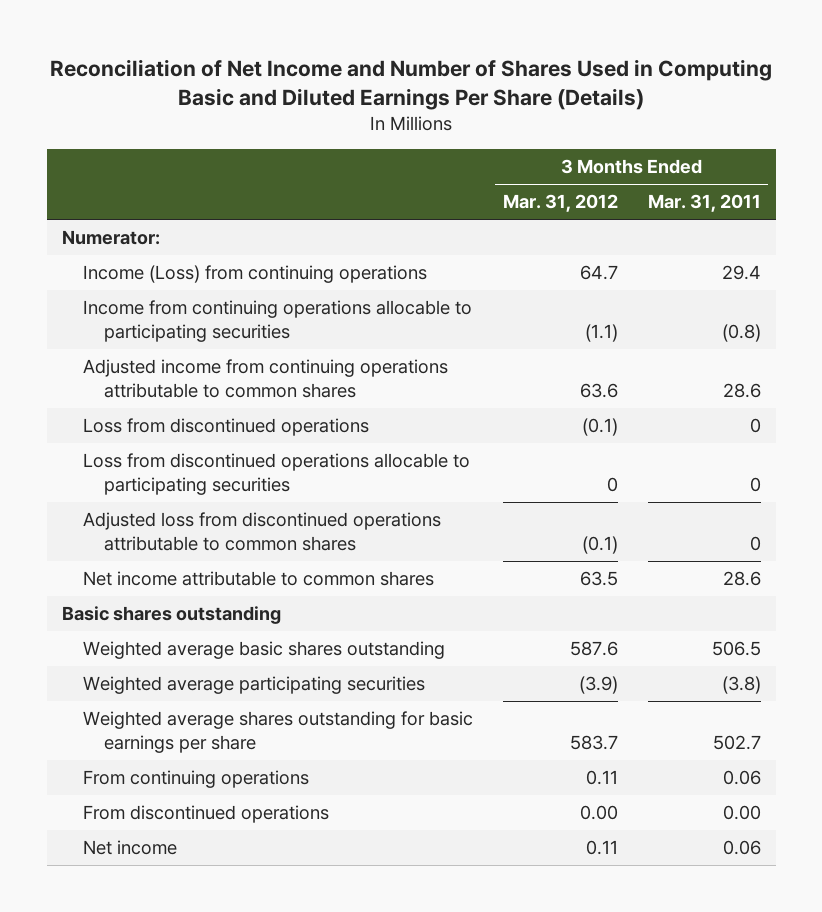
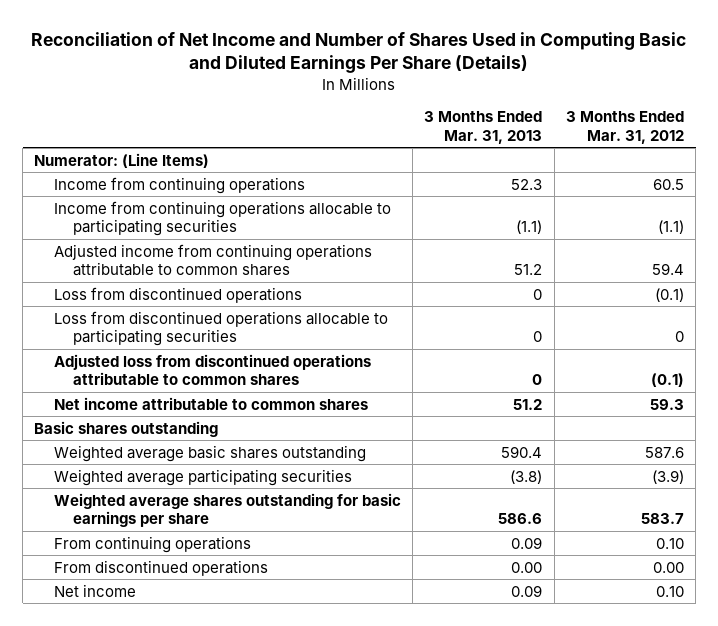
[647,194,761,213] Mar. 31, 2011 -> none
none -> [424,111,543,144] 3 Months Ended Mar. 31, 2013
[61,230,160,246] Numerator: -> [34,152,210,168] Numerator: (Line Items)
[82,265,427,284] Income (Loss) from continuing operations -> [53,176,305,194] Income from continuing operations
[579,265,618,281] 64.7 -> [652,178,684,190] 60.5
[579,382,618,398] 63.6 -> [651,263,684,276] 59.4
[579,571,618,587] 63.5 -> [649,398,684,410] 59.3
[585,770,618,786] 0.11 -> [655,537,684,549] 0.10
[585,840,618,856] 0.11 -> [655,585,684,597] 0.10

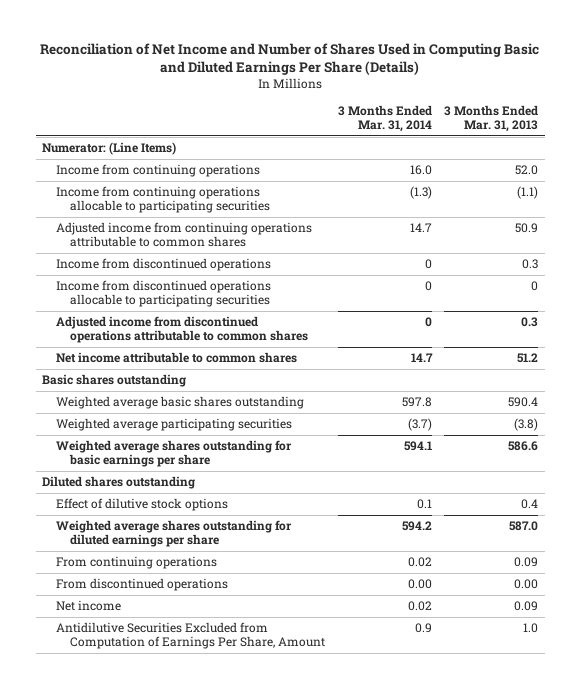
[565,111,684,144] 3 Months Ended Mar. 31, 2012 -> none
none -> [337,105,432,133] 3 Months Ended Mar. 31, 2014
[511,178,543,190] 52.3 -> [515,165,539,176] 52.0
[514,264,543,276] 51.2 -> [515,223,539,234] 50.9
[53,286,302,303] Loss from discontinued operations -> [56,258,272,272] Income from discontinued operations
[533,288,543,300] 0 -> [522,259,539,270] 0.3
[53,310,388,347] Loss from discontinued operations allocable to participating securities -> [56,280,272,308] Income from discontinued operations allocable to participating securities
[53,353,371,386] Adjusted loss from discontinued operations attributable to common shares -> [56,316,309,344] Adjusted income from discontinued operations attributable to common shares
[532,374,543,386] 0 -> [521,317,539,328] 0.3
none -> [42,476,196,490] Diluted shares outstanding
none -> [56,498,229,512] Effect of dilutive stock options
none -> [56,520,293,548] Weighted average shares outstanding for diluted earnings per share
none -> [56,622,326,650] Antidilutive Securities Excluded from Computation of Earnings Per Share, Amount

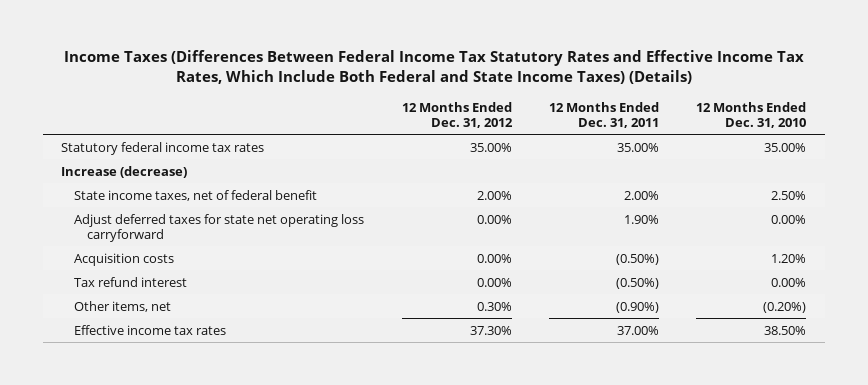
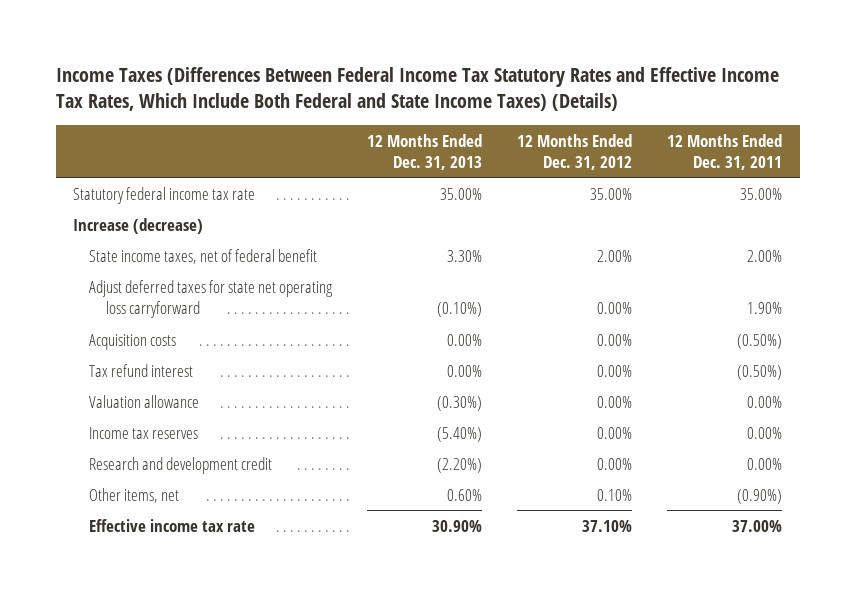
[696,101,807,128] 12 Months Ended Dec. 31, 2010 -> none
none -> [367,133,483,170] 12 Months Ended Dec. 31, 2013
[61,141,265,155] Statutory federal income tax rates -> [73,186,256,204] Statutory federal income tax rate
none -> [89,394,200,408] Valuation allowance
none -> [89,426,199,439] Income tax reserves
none -> [89,456,273,474] Research and development credit
[476,301,512,311] 0.30% -> [597,488,633,501] 0.10%
[74,324,227,335] Effective income tax rates -> [89,518,256,532] Effective income tax rate
[469,325,512,335] 37.30% -> [582,519,633,532] 37.10%

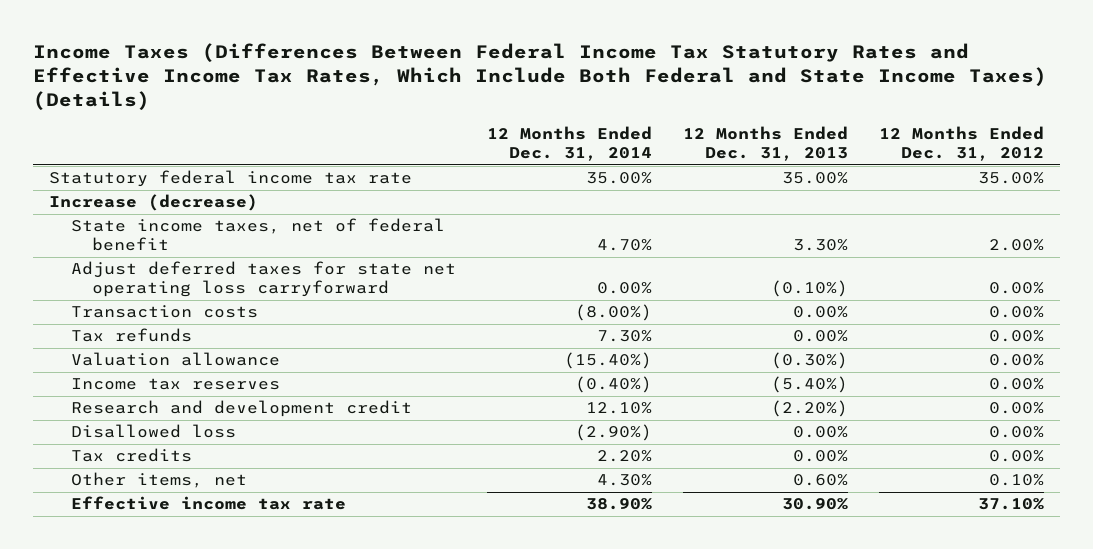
[667,133,783,170] 12 Months Ended Dec. 31, 2011 -> none
none -> [486,126,652,162] 12 Months Ended Dec. 31, 2014
[89,333,177,350] Acquisition costs -> [70,305,258,319] Transaction costs
[89,363,194,377] Tax refund interest -> [70,328,192,343] Tax refunds
none -> [70,424,236,439] Disallowed loss
none -> [70,448,192,463] Tax credits

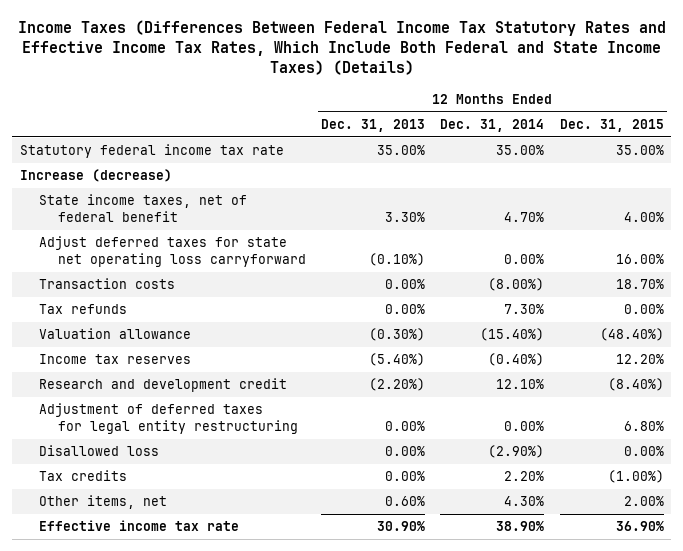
[879,126,1045,162] 12 Months Ended Dec. 31, 2012 -> none
none -> [559,118,664,132] Dec. 31, 2015
none -> [39,403,299,435] Adjustment of deferred taxes for legal entity restructuring

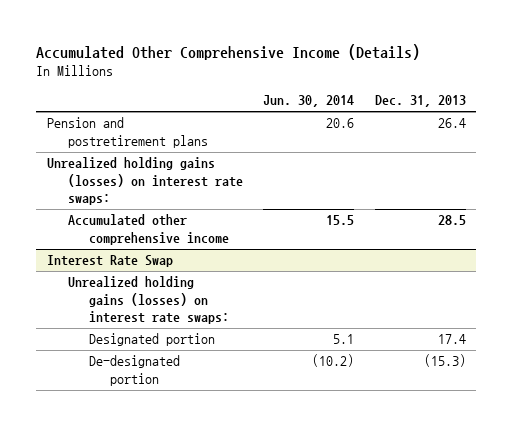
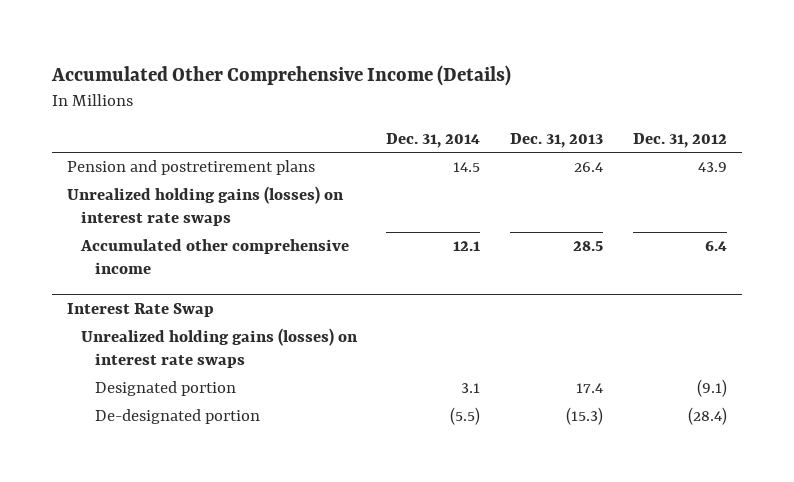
[263,95,355,108] Jun. 30, 2014 -> none
none -> [386,132,481,148] Dec. 31, 2014
none -> [633,132,728,148] Dec. 31, 2012
[46,157,243,205] Unrealized holding gains (losses) on interest rate swaps: -> [66,186,344,227] Unrealized holding gains (losses) on interest rate swaps
[67,276,229,324] Unrealized holding gains (losses) on interest rate swaps: -> [80,328,358,369] Unrealized holding gains (losses) on interest rate swaps

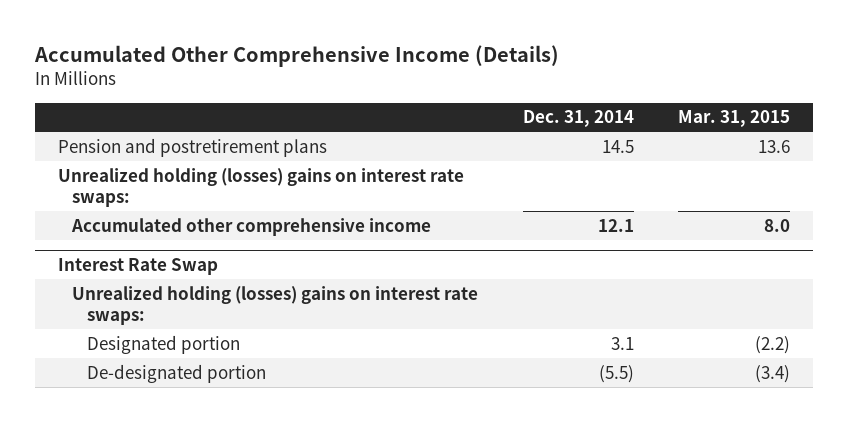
[510,132,604,148] Dec. 31, 2013 -> none
[633,132,728,148] Dec. 31, 2012 -> none
none -> [678,110,791,128] Mar. 31, 2015
[66,186,344,227] Unrealized holding gains (losses) on interest rate swaps -> [57,167,464,207] Unrealized holding (losses) gains on interest rate swaps:
[80,328,358,369] Unrealized holding gains (losses) on interest rate swaps -> [72,285,479,325] Unrealized holding (losses) gains on interest rate swaps:

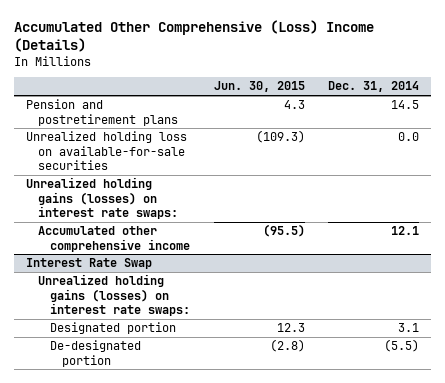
[34,45,560,68] Accumulated Other Comprehensive Income (Details) -> [14,20,375,53] Accumulated Other Comprehensive (Loss) Income (Details)
[678,110,791,128] Mar. 31, 2015 -> none
none -> [213,81,305,93] Jun. 30, 2015
none -> [25,131,187,171] Unrealized holding loss on available-for-sale securities
[57,167,464,207] Unrealized holding (losses) gains on interest rate swaps: -> [25,177,179,220] Unrealized holding gains (losses) on interest rate swaps:
[72,285,479,325] Unrealized holding (losses) gains on interest rate swaps: -> [38,274,191,317] Unrealized holding gains (losses) on interest rate swaps:

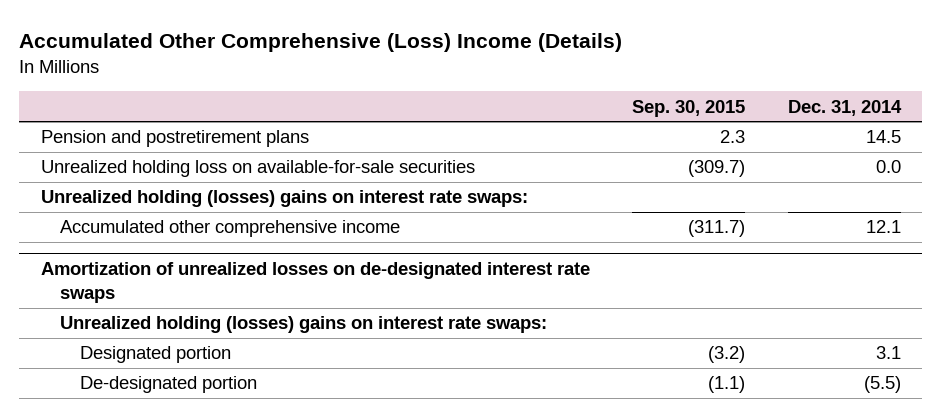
[213,81,305,93] Jun. 30, 2015 -> none
none -> [632,99,746,117] Sep. 30, 2015
[25,177,179,220] Unrealized holding gains (losses) on interest rate swaps: -> [40,190,528,208] Unrealized holding (losses) gains on interest rate swaps:
[25,258,152,270] Interest Rate Swap -> [40,262,590,304] Amortization of unrealized losses on de-designated interest rate swaps
[38,274,191,317] Unrealized holding gains (losses) on interest rate swaps: -> [60,316,548,334] Unrealized holding (losses) gains on interest rate swaps:

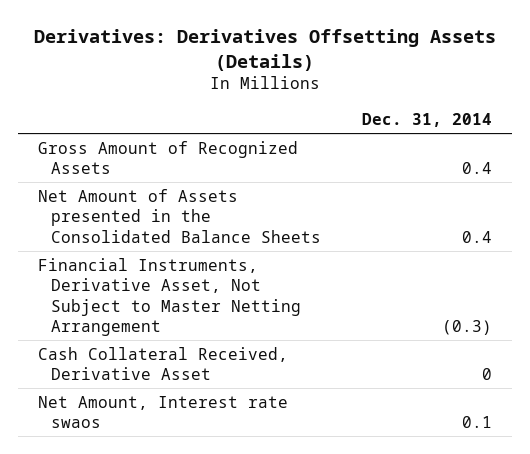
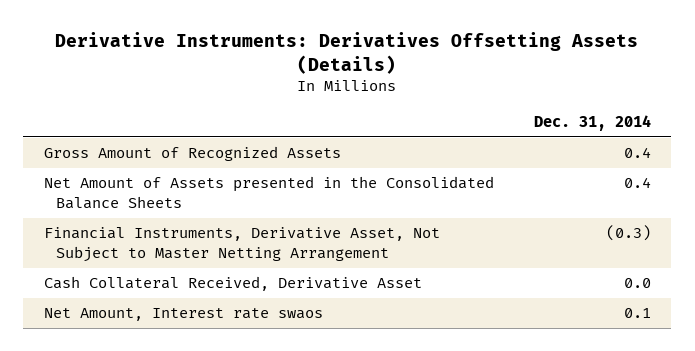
[33,28,496,71] Derivatives: Derivatives Offsetting Assets (Details) -> [55,31,639,74] Derivative Instruments: Derivatives Offsetting Assets (Details)
[481,368,492,381] 0 -> [623,278,651,289] 0.0

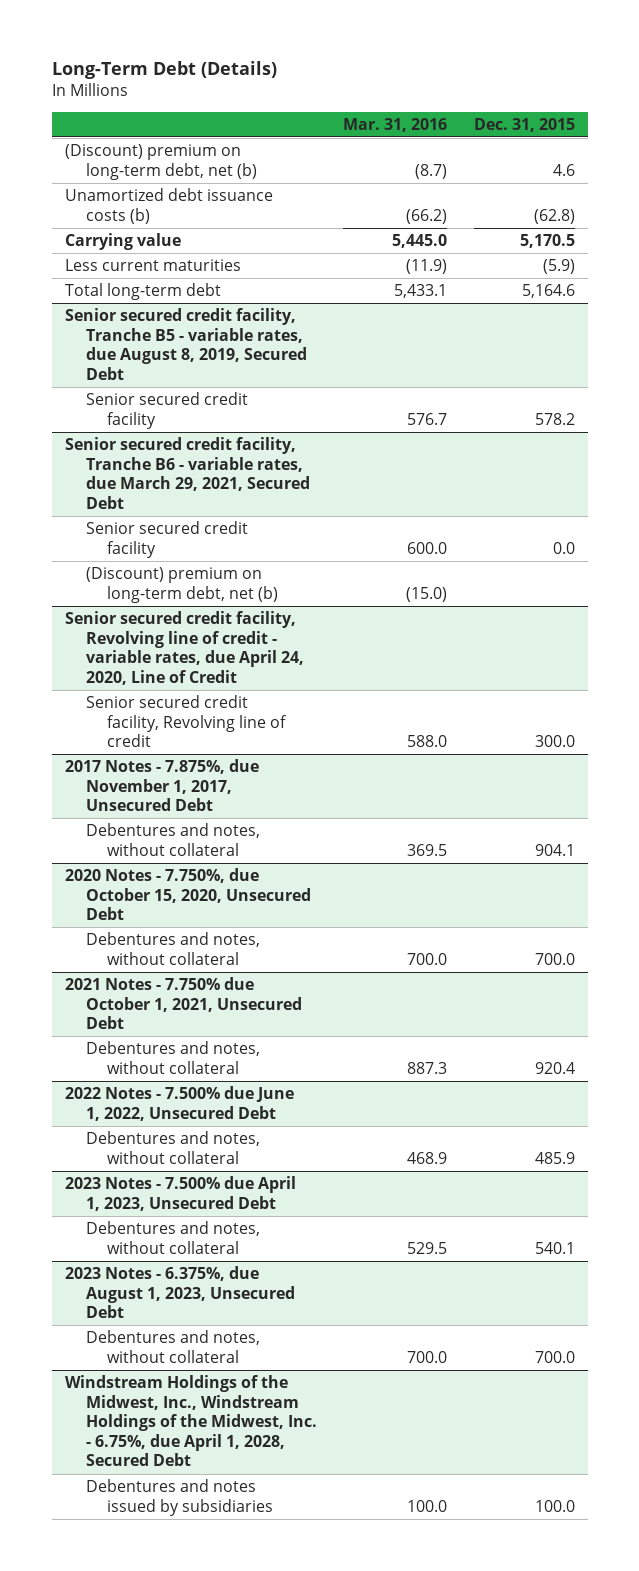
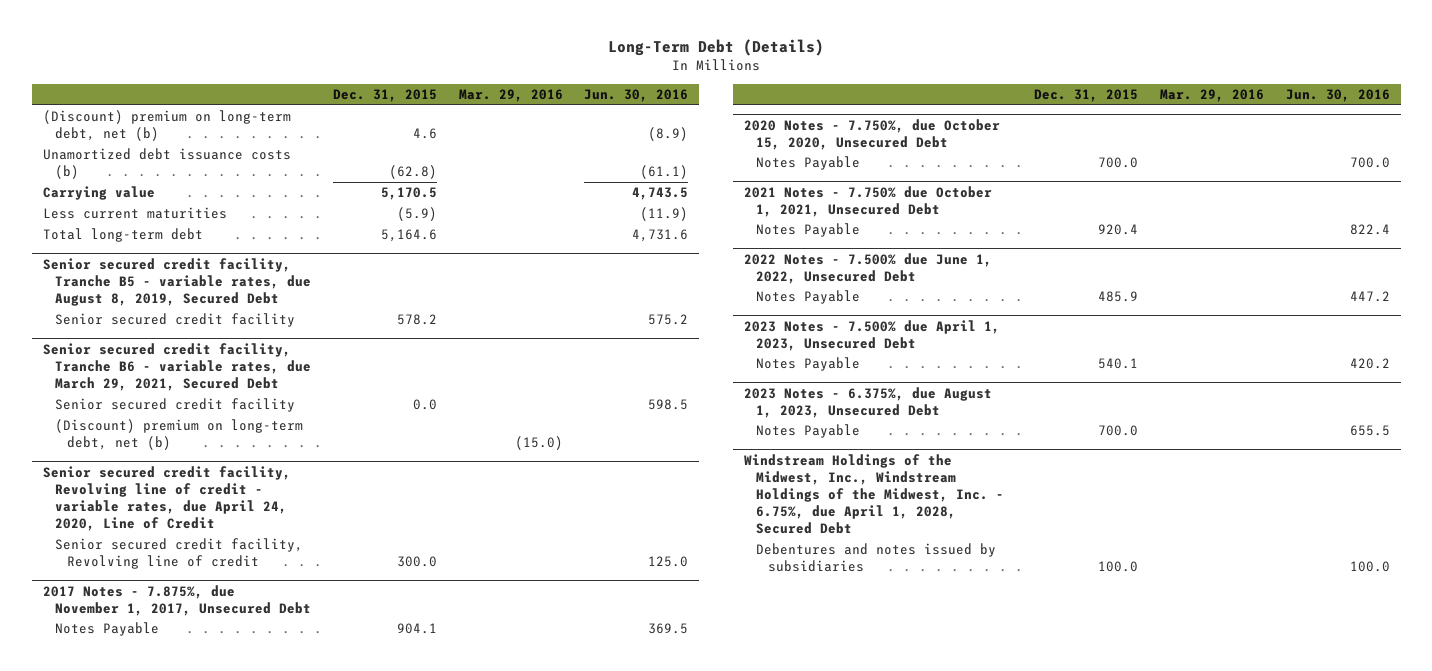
[343,117,448,132] Mar. 31, 2016 -> none
none -> [458,88,563,102] Mar. 29, 2016
none -> [584,88,689,102] Jun. 30, 2016
[86,823,261,856] Debentures and notes, without collateral -> [54,622,159,637] Notes Payable
[86,932,261,965] Debentures and notes, without collateral -> [755,156,860,171] Notes Payable
[86,1041,261,1074] Debentures and notes, without collateral -> [755,223,860,238] Notes Payable
[86,1131,261,1164] Debentures and notes, without collateral -> [755,290,860,305] Notes Payable
[86,1221,261,1254] Debentures and notes, without collateral -> [755,357,860,372] Notes Payable
[86,1330,261,1363] Debentures and notes, without collateral -> [755,424,860,439] Notes Payable

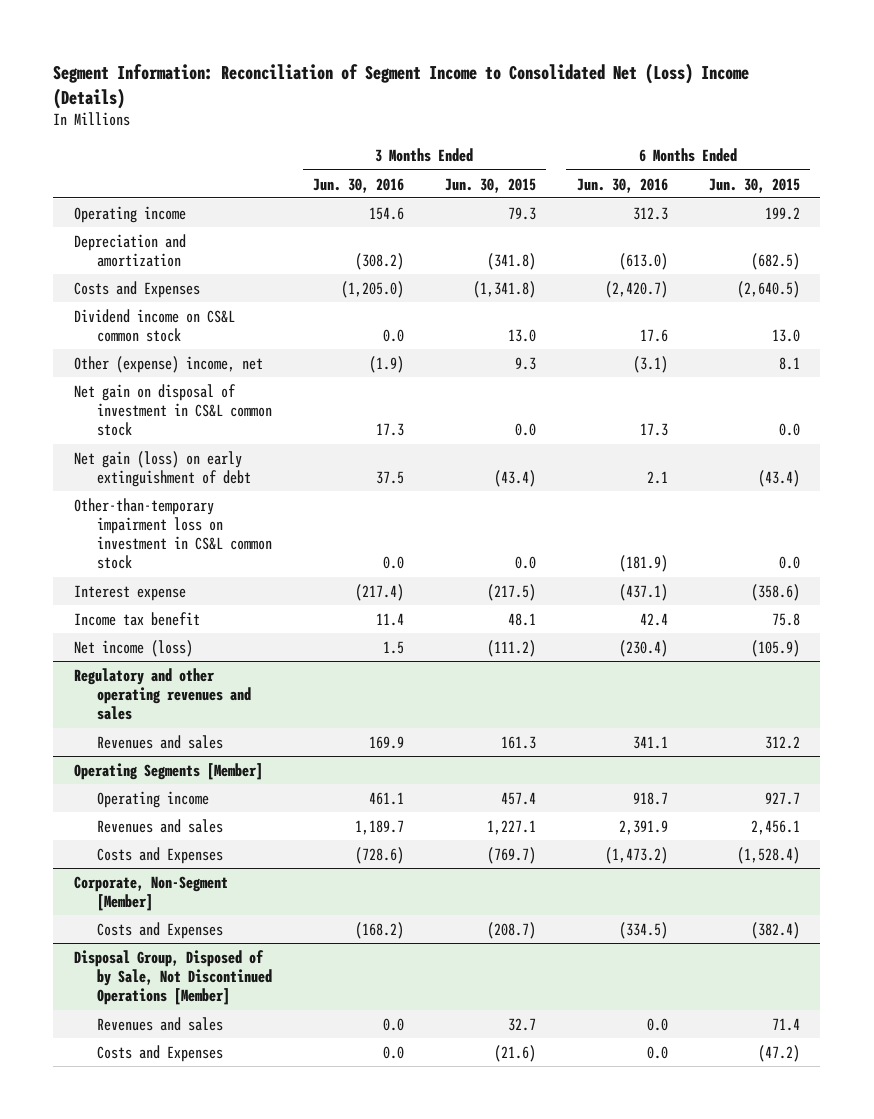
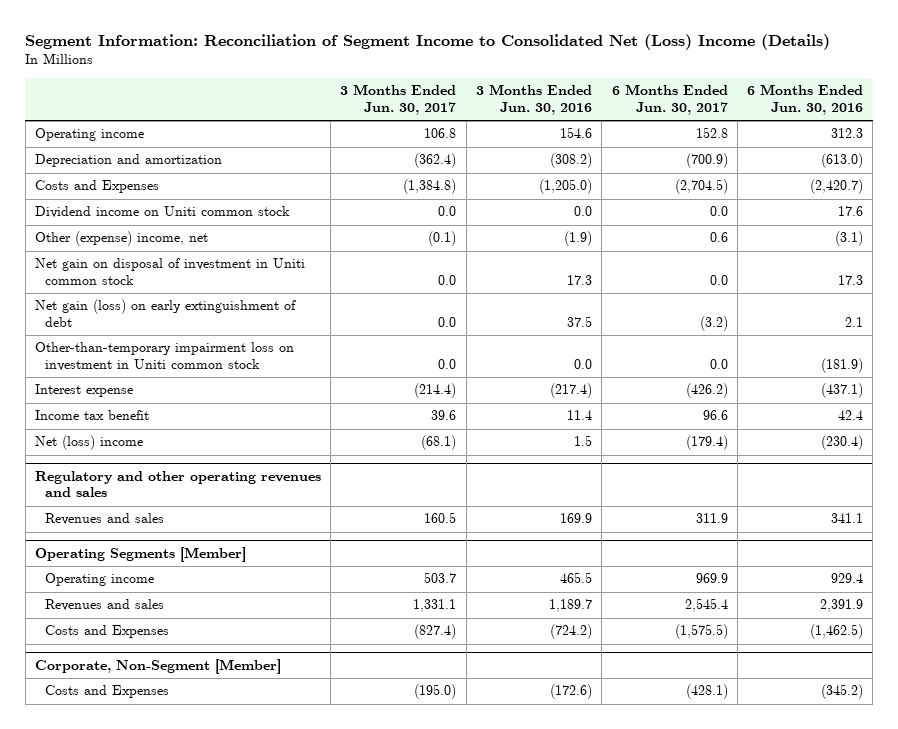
[444,177,536,193] Jun. 30, 2015 -> none
[708,177,800,193] Jun. 30, 2015 -> none
none -> [340,84,457,115] 3 Months Ended Jun. 30, 2017
none -> [611,84,728,115] 6 Months Ended Jun. 30, 2017
[73,308,235,342] Dividend income on CS&L common stock -> [34,206,290,219] Dividend income on Uniti common stock
[73,383,273,437] Net gain on disposal of investment in CS&L common stock -> [34,258,305,286] Net gain on disposal of investment in Uniti common stock
[73,497,273,570] Other-than-temporary impairment loss on investment in CS&L common stock -> [34,342,294,372] Other-than-temporary impairment loss on investment in Uniti common stock
[73,639,193,657] Net income (loss) -> [34,435,143,451] Net (loss) income
[368,791,404,805] 461.1 -> [559,572,592,584] 465.5
[632,791,668,805] 918.7 -> [831,573,864,584] 929.4
[354,846,404,864] (728.6) -> [549,624,592,640] (724.2)
[604,846,668,864] (1,473.2) -> [810,624,864,640] (1,462.5)
[73,949,273,1006] Disposal Group, Disposed of by Sale, Not Discontinued Operations [Member] -> none
[97,1016,224,1031] Revenues and sales -> none
[97,1044,224,1062] Costs and Expenses -> none
[354,921,404,939] (168.2) -> [549,684,592,700] (172.6)
[618,921,668,939] (334.5) -> [821,684,864,700] (345.2)

